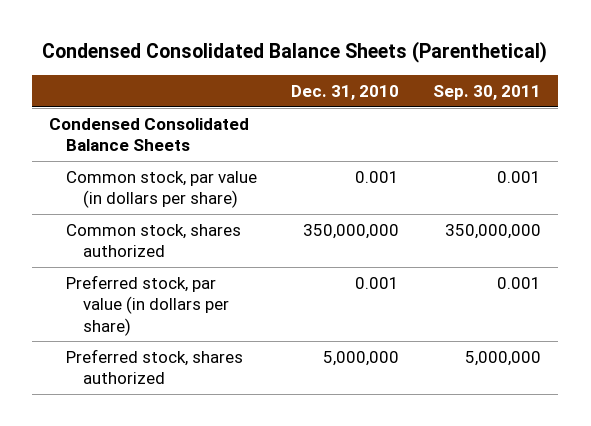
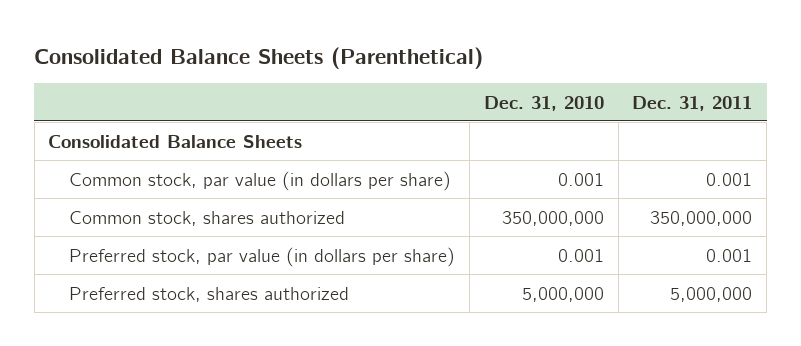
[42,41,548,64] Condensed Consolidated Balance Sheets (Parenthetical) -> [34,46,484,69] Consolidated Balance Sheets (Parenthetical)
[433,84,542,100] Sep. 30, 2011 -> none
none -> [632,95,753,111] Dec. 31, 2011
[49,117,250,152] Condensed Consolidated Balance Sheets -> [48,134,303,148] Consolidated Balance Sheets

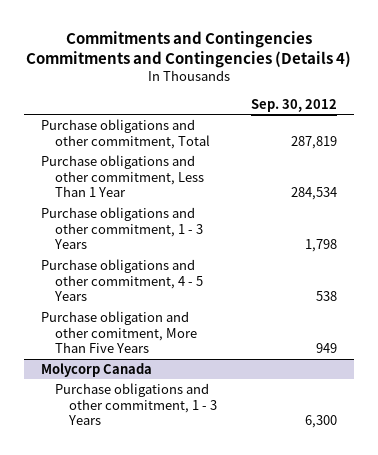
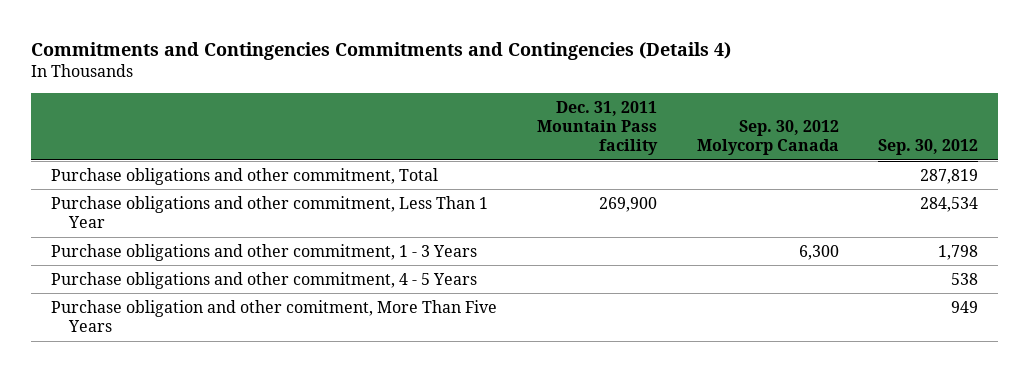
none -> [536,100,658,156] Dec. 31, 2011 Mountain Pass facility
none -> [696,120,839,156] Sep. 30, 2012 Molycorp Canada
[40,362,152,377] Molycorp Canada -> none
[54,382,218,426] Purchase obligations and other commitment, 1 - 3 Years -> none

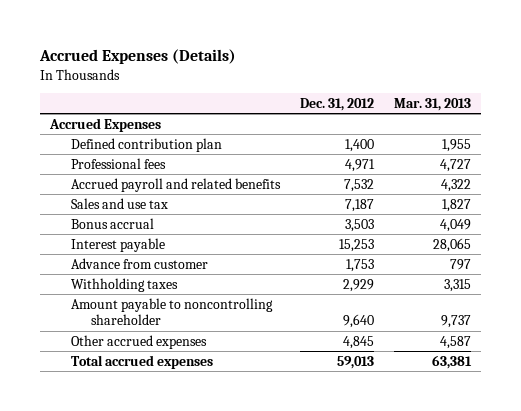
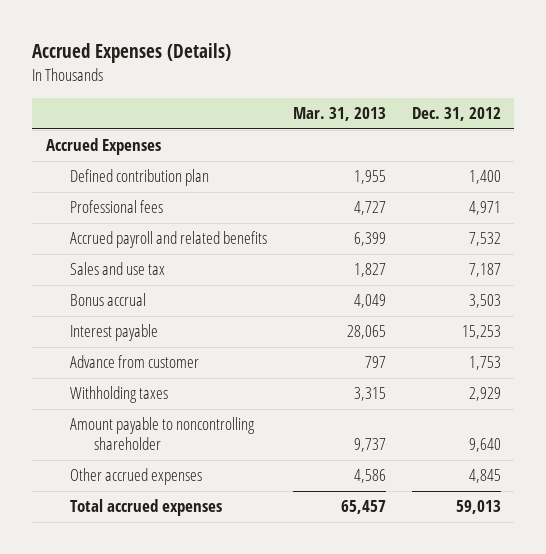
[440,178,471,192] 4,322 -> [353,232,386,247] 6,399
[439,335,471,349] 4,587 -> [353,469,386,484] 4,586
[431,354,472,369] 63,381 -> [340,500,386,515] 65,457

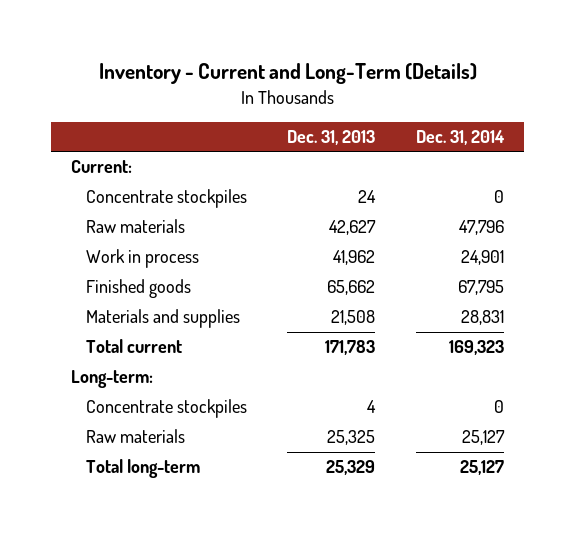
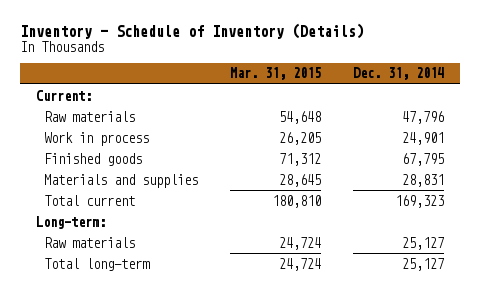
[98,63,477,85] Inventory - Current and Long-Term (Details) -> [20,23,365,40] Inventory - Schedule of Inventory (Details)
[287,130,376,146] Dec. 31, 2013 -> none
none -> [230,67,322,81] Mar. 31, 2015
[85,189,247,209] Concentrate stockpiles -> none
[85,399,247,419] Concentrate stockpiles -> none

